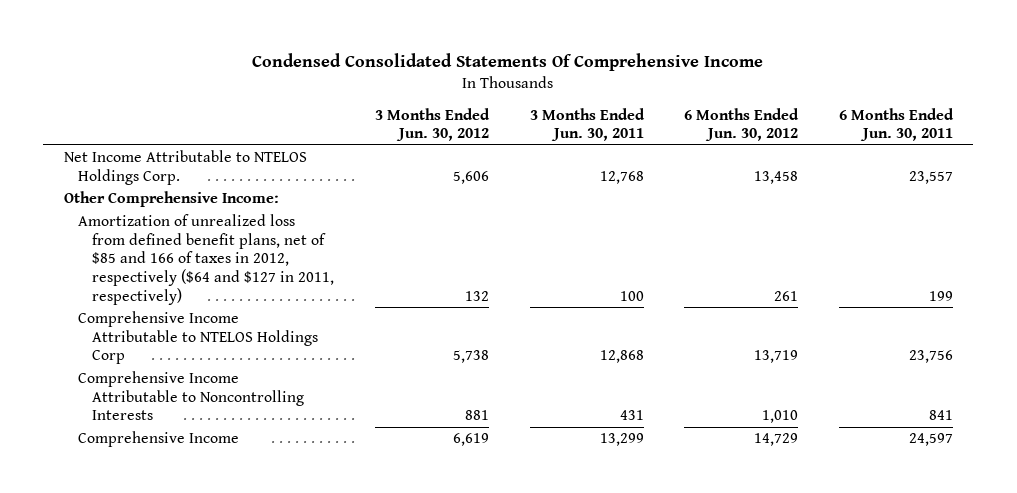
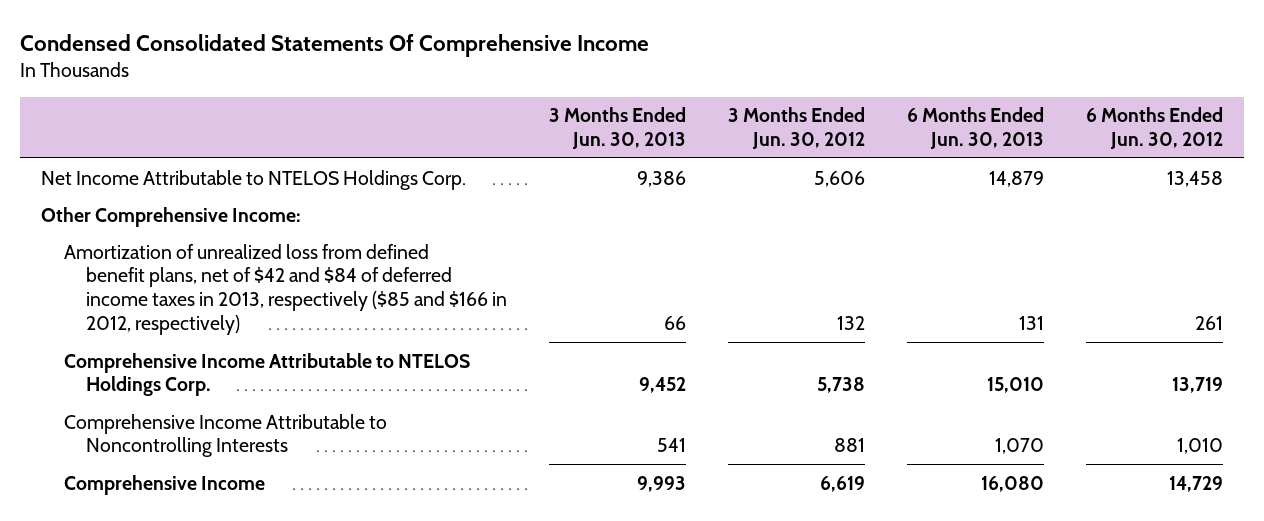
[529,107,645,142] 3 Months Ended Jun. 30, 2011 -> none
[838,107,954,142] 6 Months Ended Jun. 30, 2011 -> none
none -> [549,107,687,150] 3 Months Ended Jun. 30, 2013
none -> [906,107,1044,150] 6 Months Ended Jun. 30, 2013
[77,214,335,305] Amortization of unrealized loss from defined benefit plans, net of $85 and 166 of taxes in 2012, respectively ($64 and $127 in 2011, respectively) -> [63,243,508,336] Amortization of unrealized loss from defined benefit plans, net of $42 and $84 of deferred income taxes in 2013, respectively ($85 and $166 in 2012, respectively)
[77,311,319,365] Comprehensive Income Attributable to NTELOS Holdings Corp -> [63,352,470,397] Comprehensive Income Attributable to NTELOS Holdings Corp.

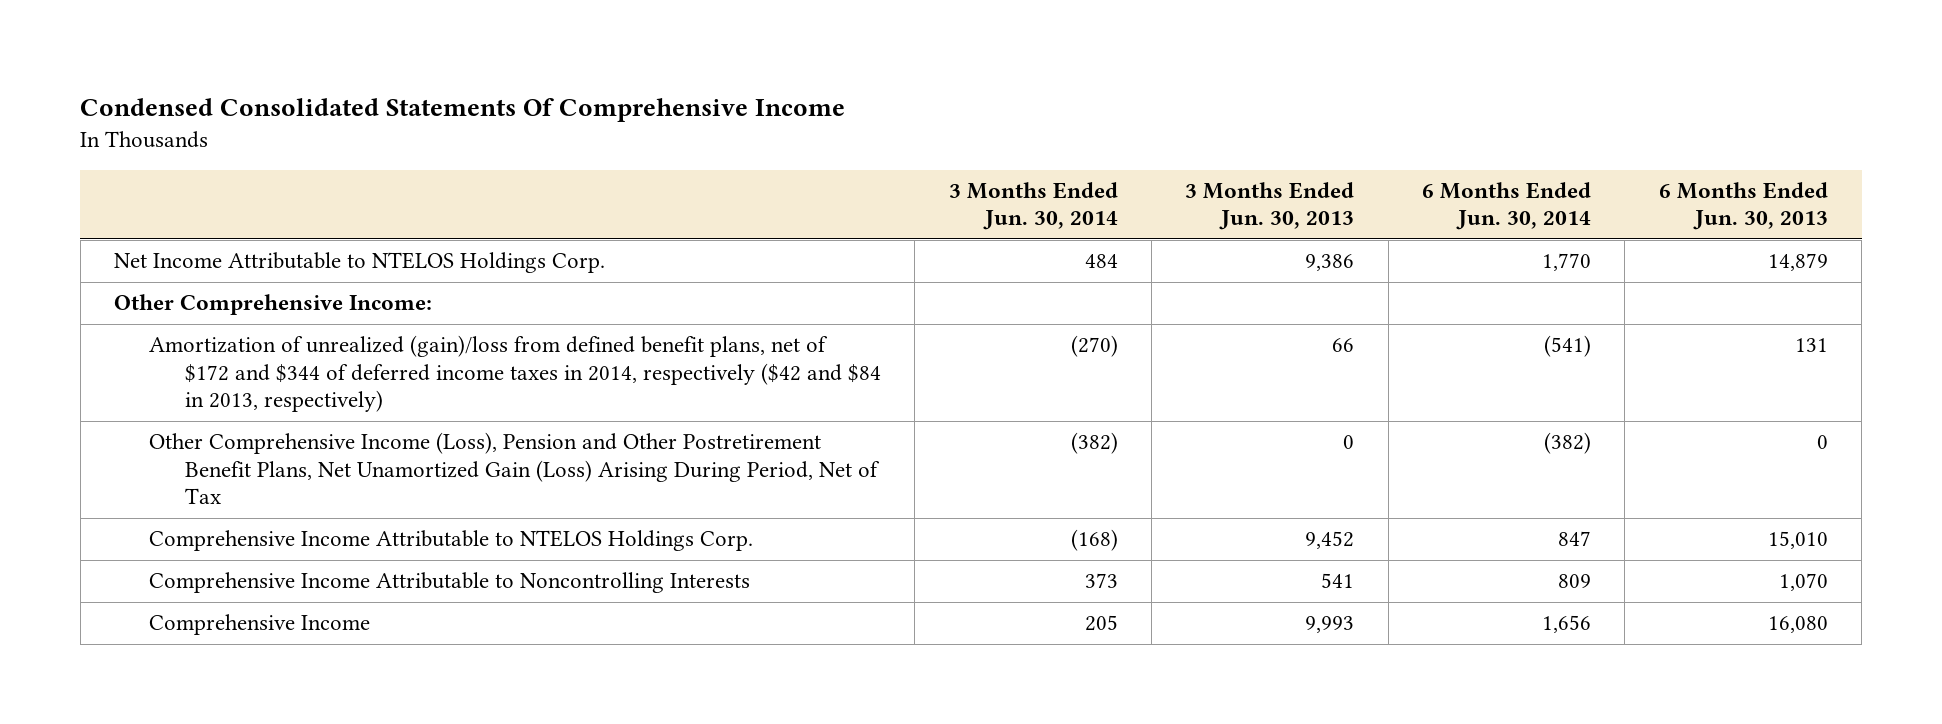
[728,107,866,150] 3 Months Ended Jun. 30, 2012 -> none
[1085,107,1223,150] 6 Months Ended Jun. 30, 2012 -> none
none -> [948,181,1118,231] 3 Months Ended Jun. 30, 2014
none -> [1422,181,1592,231] 6 Months Ended Jun. 30, 2014
[63,243,508,336] Amortization of unrealized loss from defined benefit plans, net of $42 and $84 of deferred income taxes in 2013, respectively ($85 and $166 in 2012, respectively) -> [149,335,881,413] Amortization of unrealized (gain)/loss from defined benefit plans, net of $172 and $344 of deferred income taxes in 2014, respectively ($42 and $84 in 2013, respectively)
none -> [149,432,880,505] Other Comprehensive Income (Loss), Pension and Other Postretirement Benefit Plans, Net Unamortized Gain (Loss) Arising During Period, Net of Tax

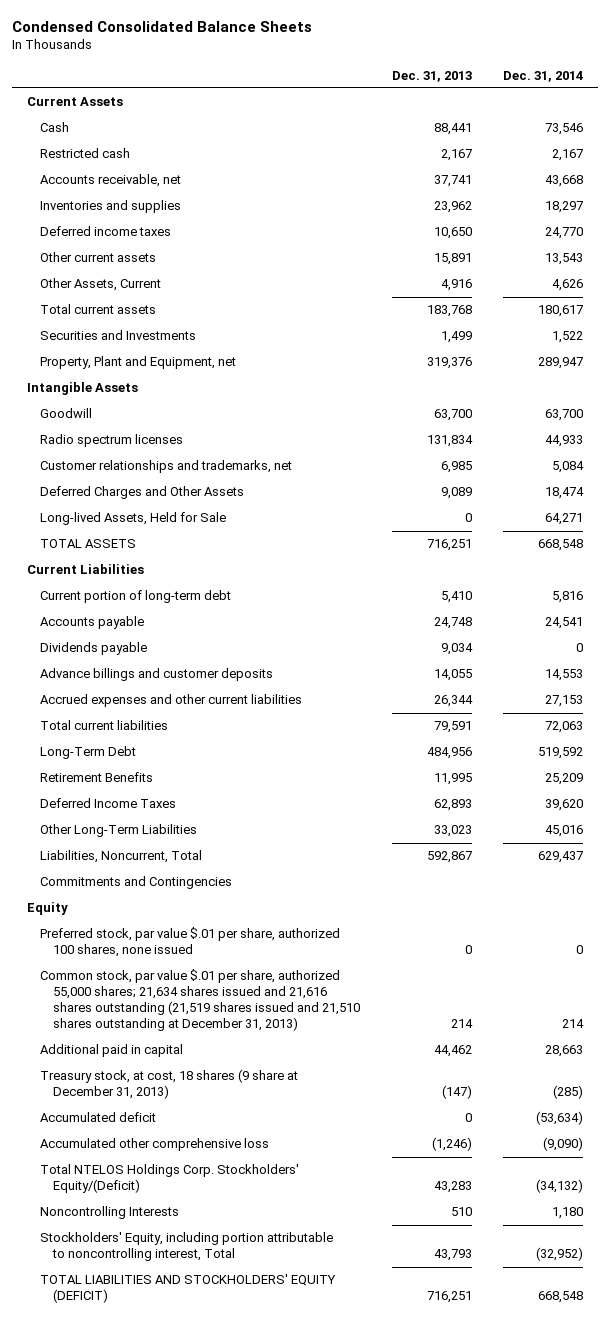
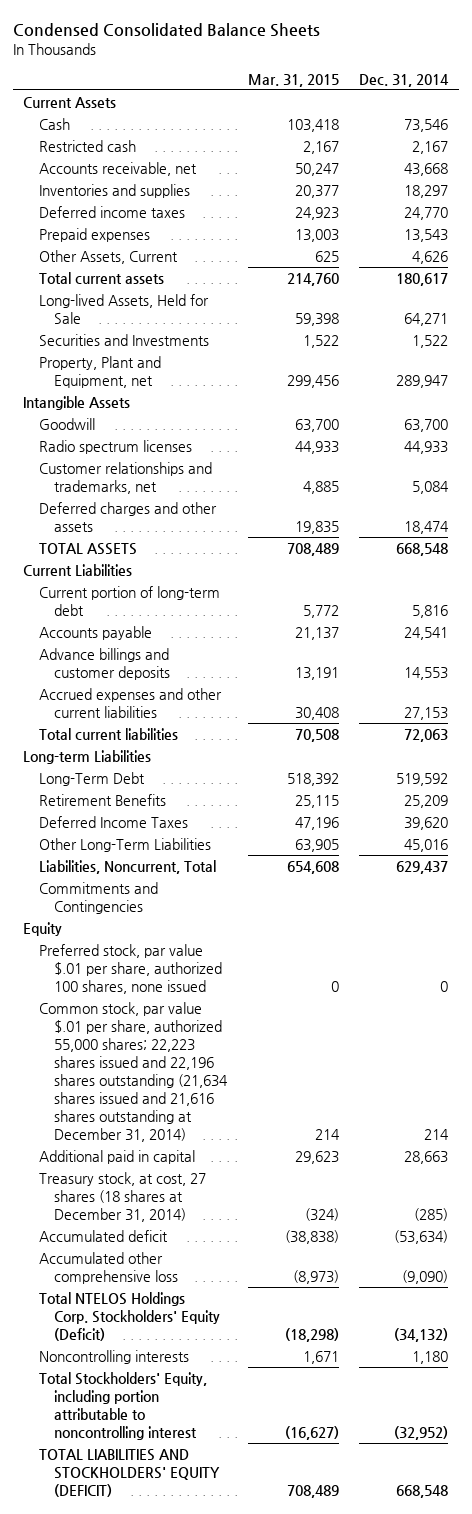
[391,70,472,82] Dec. 31, 2013 -> none
none -> [247,74,339,88] Mar. 31, 2015
[40,252,157,263] Other current assets -> [38,227,150,242] Prepaid expenses
[40,512,227,526] Long-lived Assets, Held for Sale -> [38,293,209,324] Long-lived Assets, Held for Sale
[40,486,245,500] Deferred Charges and Other Assets -> [38,501,217,532] Deferred charges and other assets
[40,642,148,656] Dividends payable -> none
none -> [23,749,152,764] Long-term Liabilities
[40,969,361,1032] Common stock, par value $.01 per share, authorized 55,000 shares; 21,634 shares issued and 21,616 shares outstanding (21,519 shares issued and 21,510 shares outstanding at December 31, 2013) -> [38,1001,229,1142] Common stock, par value $.01 per share, authorized 55,000 shares; 22,223 shares issued and 22,196 shares outstanding (21,634 shares issued and 21,616 shares outstanding at December 31, 2014)
[40,1069,299,1100] Treasury stock, at cost, 18 shares (9 share at December 31, 2013) -> [38,1171,206,1222] Treasury stock, at cost, 27 shares (18 shares at December 31, 2014)
[40,1164,300,1194] Total NTELOS Holdings Corp. Stockholders' Equity/(Deficit) -> [38,1291,221,1341] Total NTELOS Holdings Corp. Stockholders' Equity (Deficit)
[40,1206,180,1220] Noncontrolling Interests -> [38,1349,189,1364] Noncontrolling interests
[40,1232,334,1262] Stockholders' Equity, including portion attributable to noncontrolling interest, Total -> [38,1371,207,1440] Total Stockholders' Equity, including portion attributable to noncontrolling interest

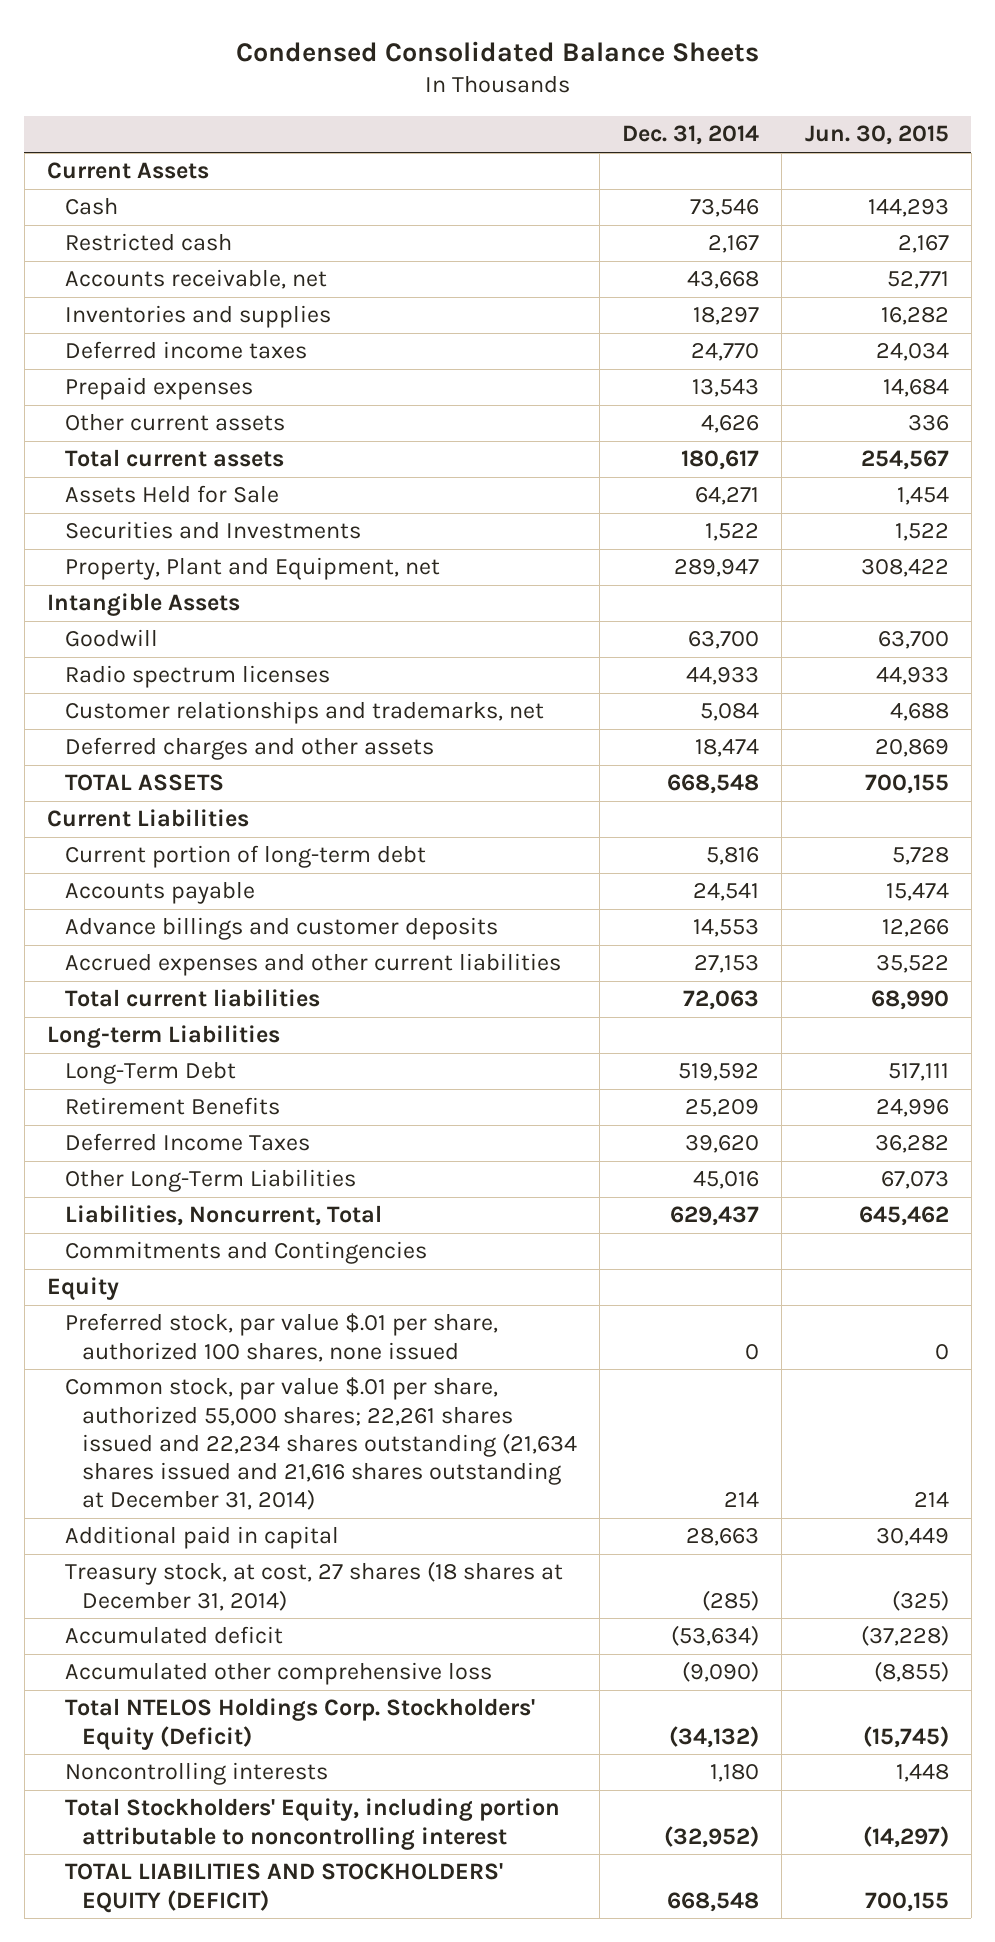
[247,74,339,88] Mar. 31, 2015 -> none
none -> [804,125,949,146] Jun. 30, 2015
[38,249,178,264] Other Assets, Current -> [64,413,285,432] Other current assets
[38,293,209,324] Long-lived Assets, Held for Sale -> [64,485,279,504] Assets Held for Sale
[38,1001,229,1142] Common stock, par value $.01 per share, authorized 55,000 shares; 22,223 shares issued and 22,196 shares outstanding (21,634 shares issued and 21,616 shares outstanding at December 31, 2014) -> [64,1377,578,1511] Common stock, par value $.01 per share, authorized 55,000 shares; 22,261 shares issued and 22,234 shares outstanding (21,634 shares issued and 21,616 shares outstanding at December 31, 2014)

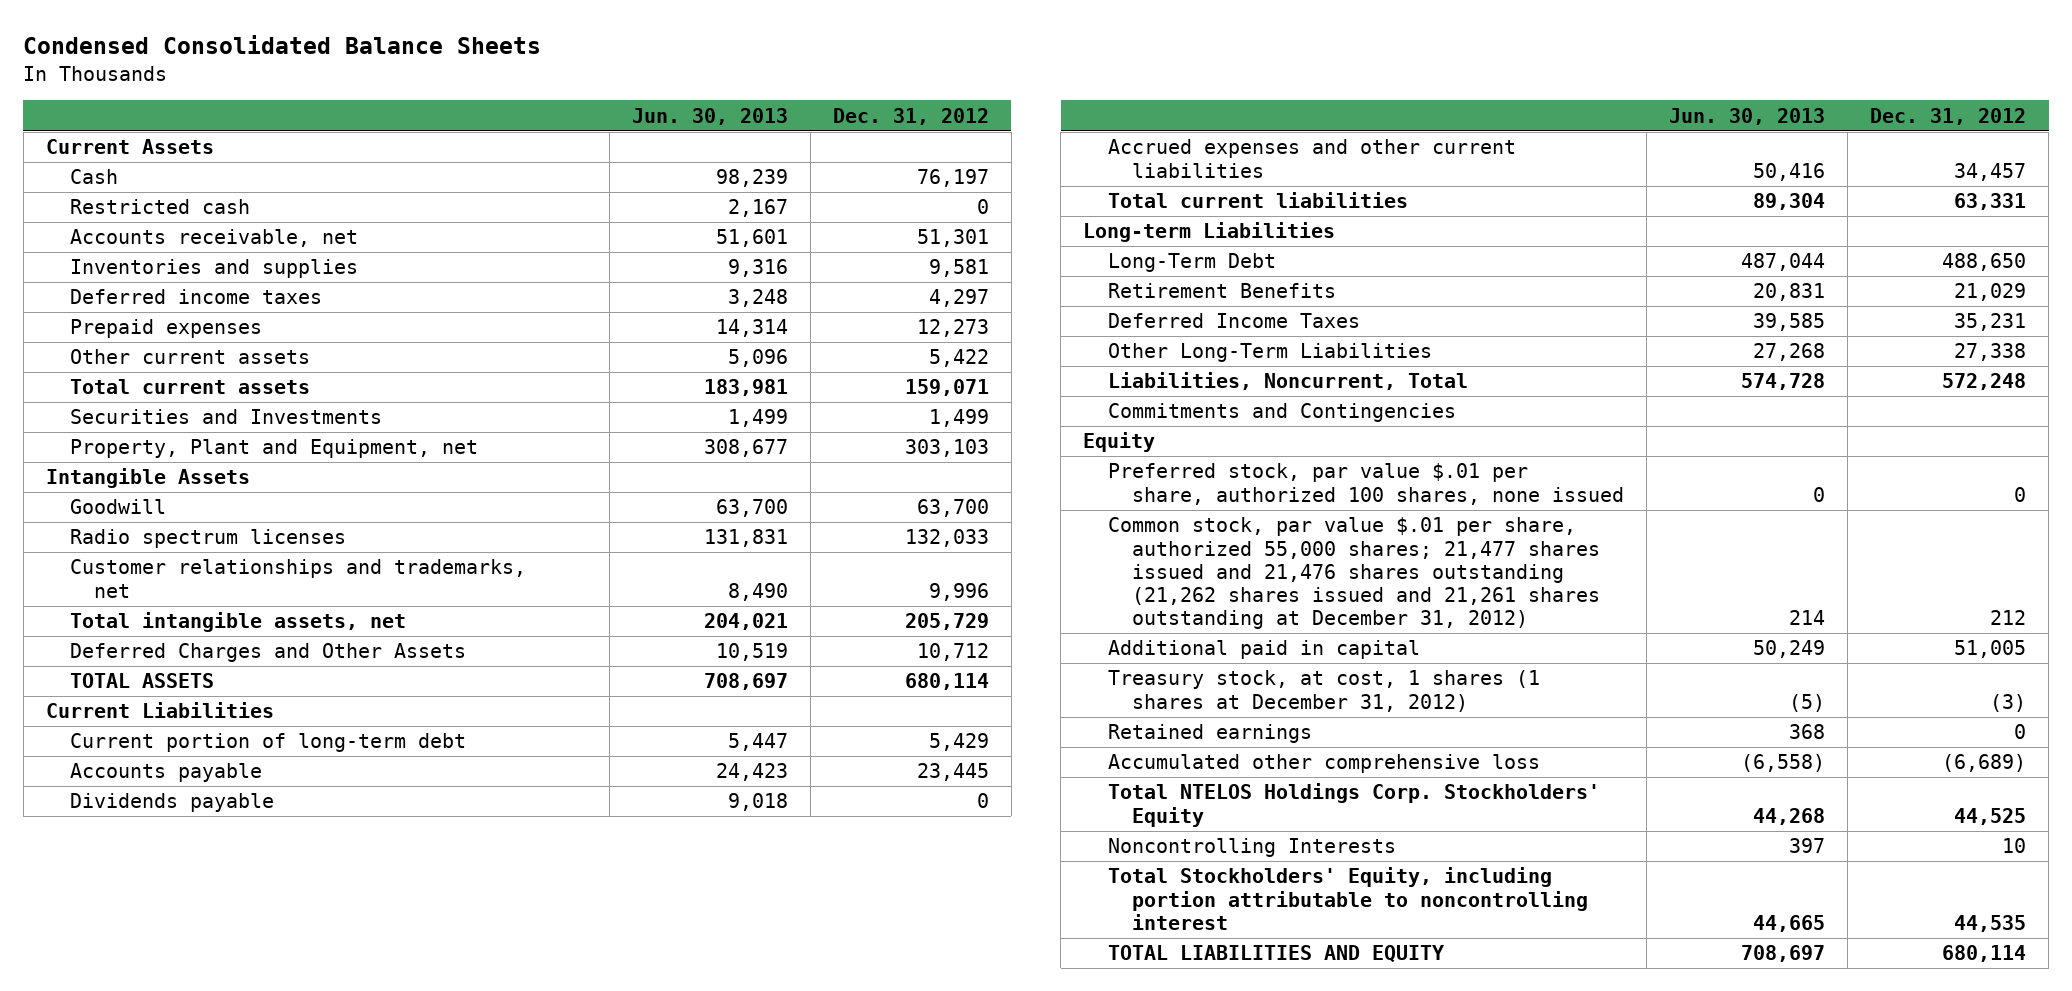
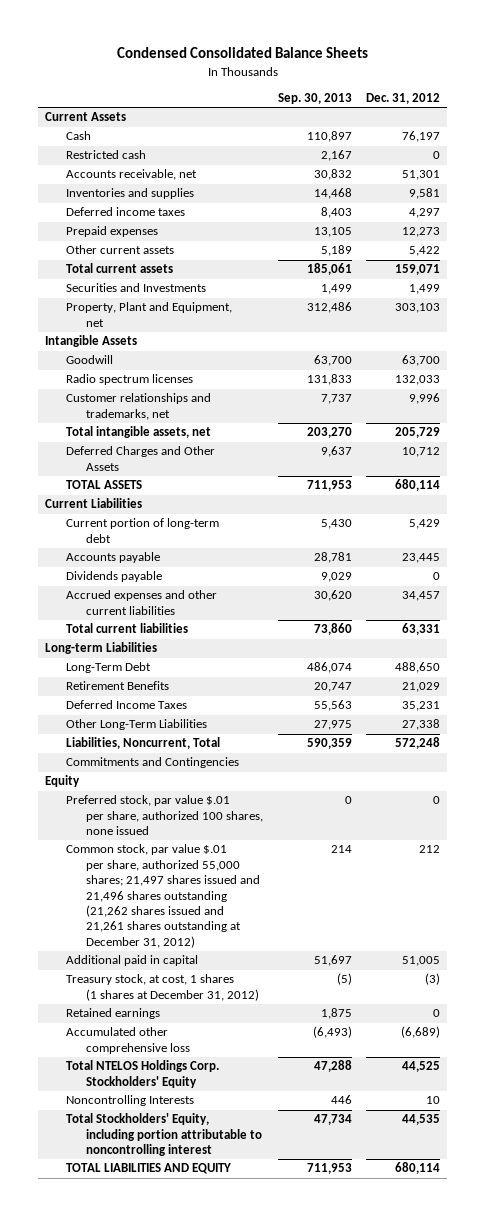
[631,107,788,125] Jun. 30, 2013 -> none
none -> [277,93,352,105] Sep. 30, 2013
[1107,517,1600,630] Common stock, par value $.01 per share, authorized 55,000 shares; 21,477 shares issued and 21,476 shares outstanding (21,262 shares issued and 21,261 shares outstanding at December 31, 2012) -> [65,844,261,948] Common stock, par value $.01 per share, authorized 55,000 shares; 21,497 shares issued and 21,496 shares outstanding (21,262 shares issued and 21,261 shares outstanding at December 31, 2012)

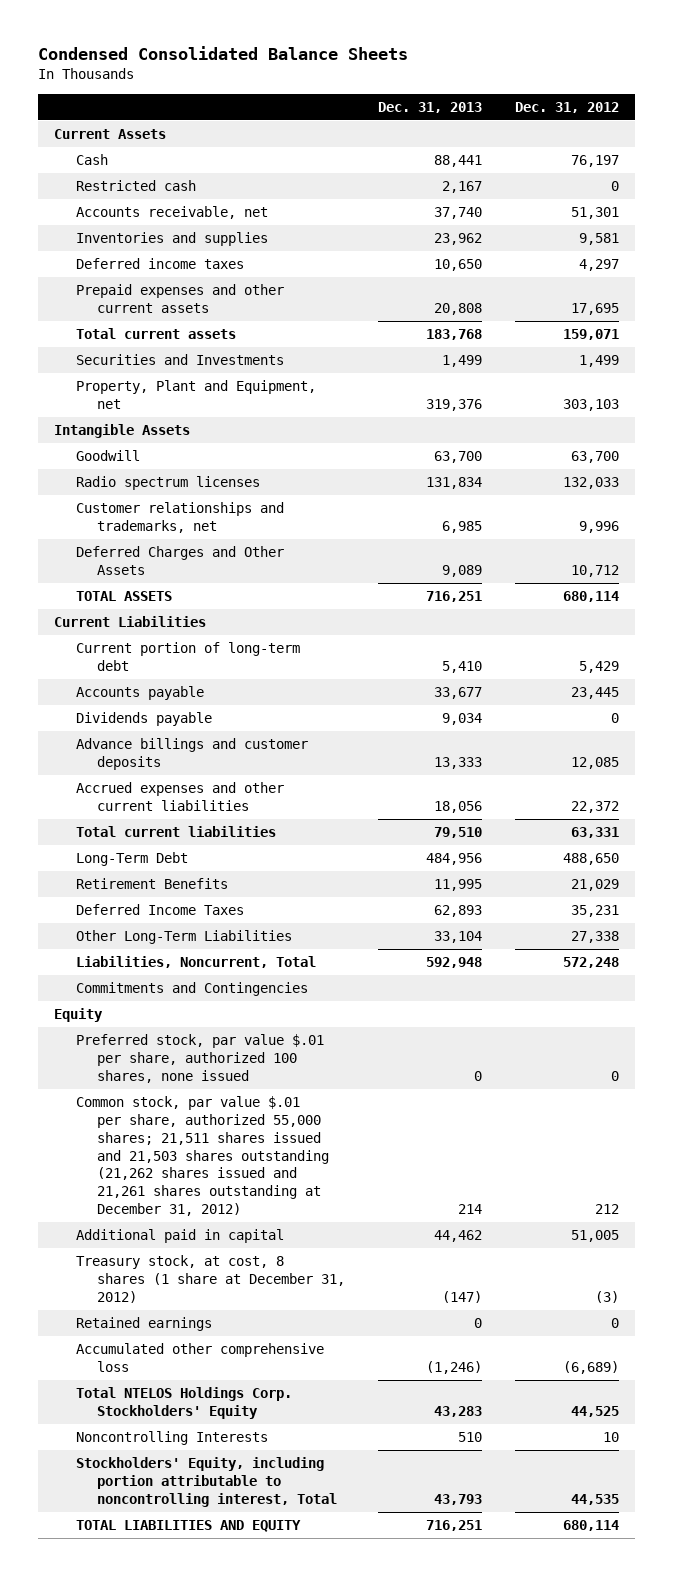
[277,93,352,105] Sep. 30, 2013 -> none
none -> [378,101,483,113] Dec. 31, 2013
[65,245,174,255] Other current assets -> none
[65,226,158,238] Prepaid expenses -> [75,284,284,314] Prepaid expenses and other current assets
[401,227,440,238] 12,273 -> [570,303,619,316] 17,695
[65,426,211,439] Total intangible assets, net -> none
none -> [75,738,308,771] Advance billings and customer deposits
[401,591,440,602] 34,457 -> [570,801,619,814] 22,372
[45,642,158,655] Long-term Liabilities -> none
[65,844,261,948] Common stock, par value $.01 per share, authorized 55,000 shares; 21,497 shares issued and 21,496 shares outstanding (21,262 shares issued and 21,261 shares outstanding at December 31, 2012) -> [75,1096,330,1216] Common stock, par value $.01 per share, authorized 55,000 shares; 21,511 shares issued and 21,503 shares outstanding (21,262 shares issued and 21,261 shares outstanding at December 31, 2012)
[65,974,260,1001] Treasury stock, at cost, 1 shares (1 shares at December 31, 2012) -> [75,1255,346,1303] Treasury stock, at cost, 8 shares (1 share at December 31, 2012)
[65,1113,263,1157] Total Stockholders' Equity, including portion attributable to noncontrolling interest -> [75,1457,338,1507] Stockholders' Equity, including portion attributable to noncontrolling interest, Total

